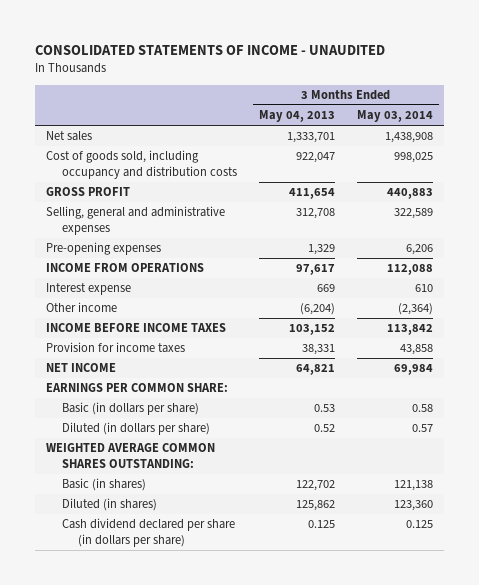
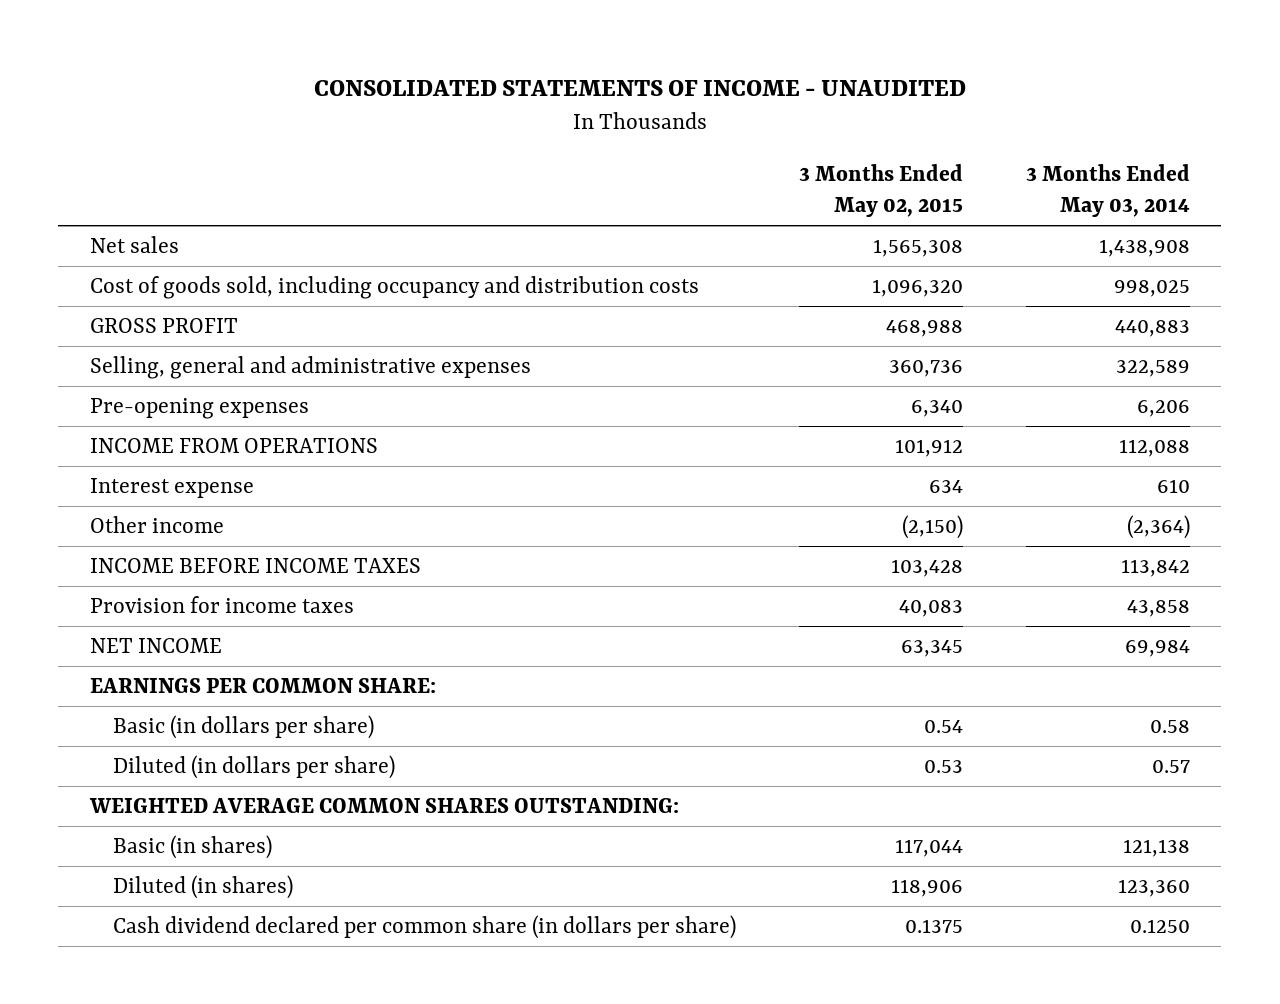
[258,110,335,123] May 04, 2013 -> none
none -> [798,164,963,218] 3 Months Ended May 02, 2015
[61,518,235,548] Cash dividend declared per share (in dollars per share) -> [112,915,736,940] Cash dividend declared per common share (in dollars per share)
[406,520,434,529] 0.125 -> [1129,919,1190,934] 0.1250

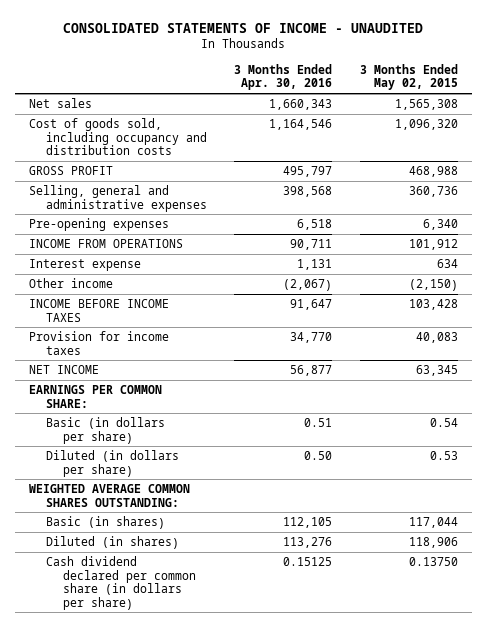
[1025,164,1190,218] 3 Months Ended May 03, 2014 -> none
none -> [234,63,333,91] 3 Months Ended Apr. 30, 2016
[904,919,963,934] 0.1375 -> [408,557,458,567] 0.13750

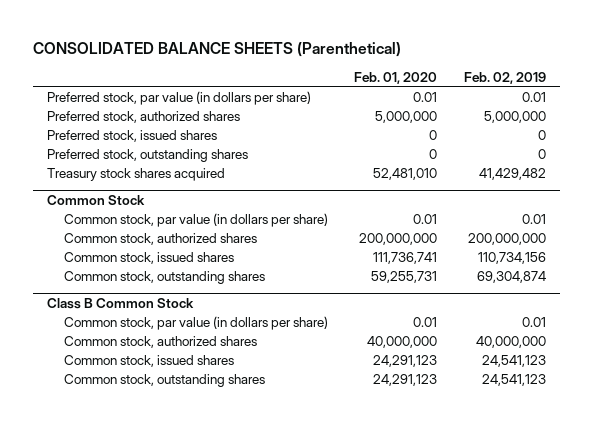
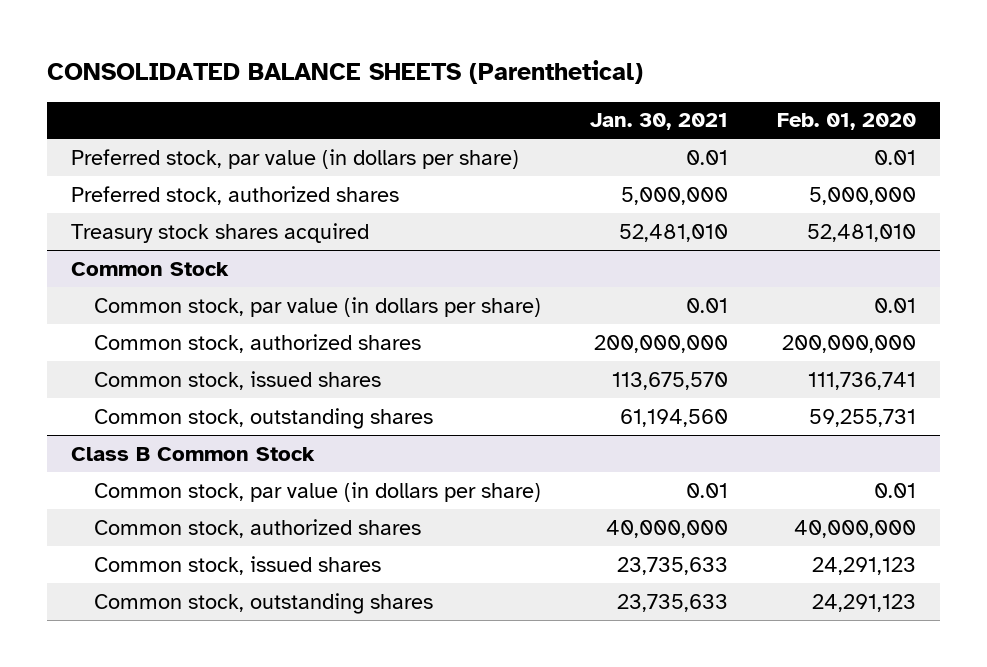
[464,71,547,84] Feb. 02, 2019 -> none
none -> [589,113,728,131] Jan. 30, 2021
[46,130,217,143] Preferred stock, issued shares -> none
[46,149,248,163] Preferred stock, outstanding shares -> none

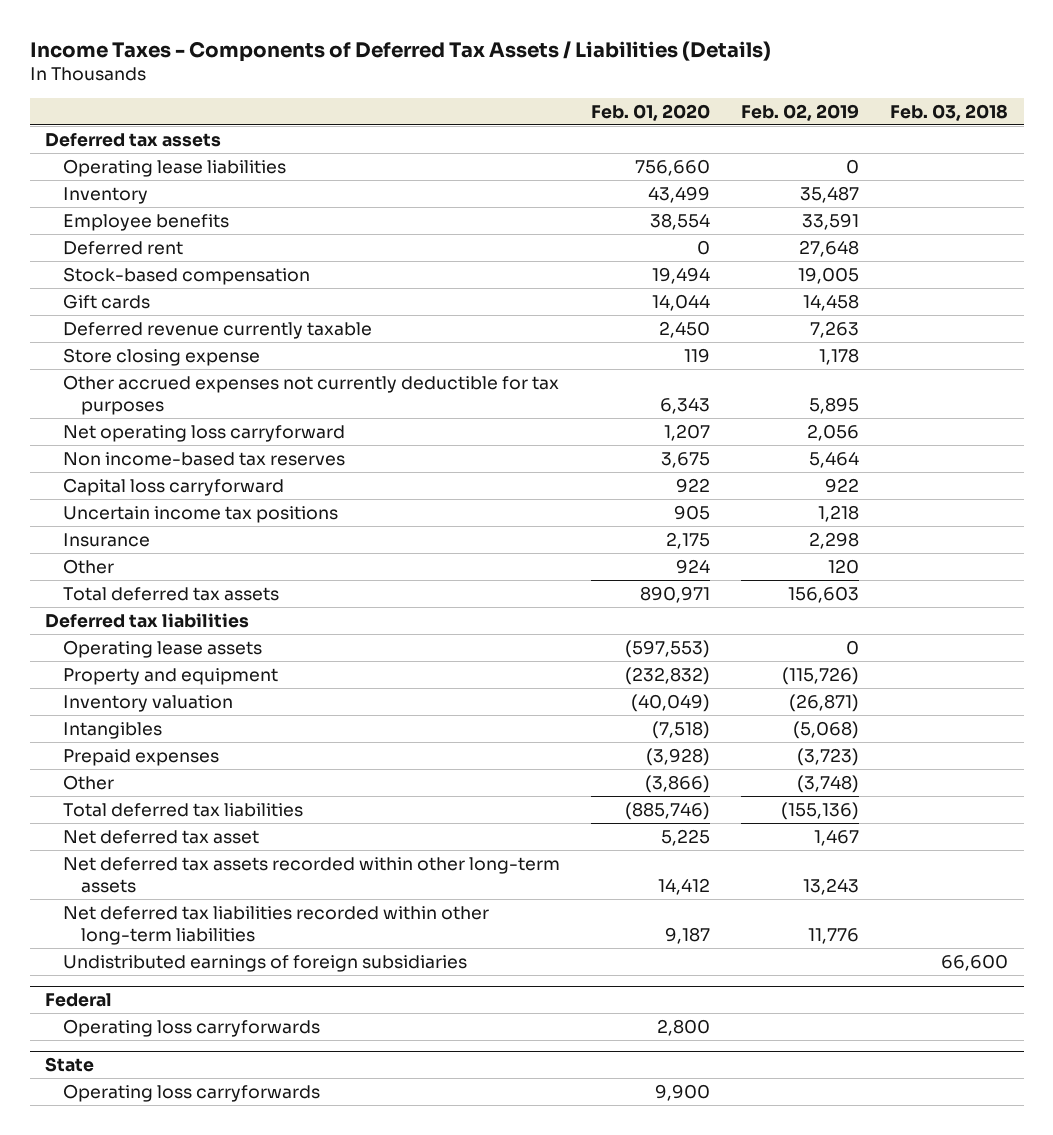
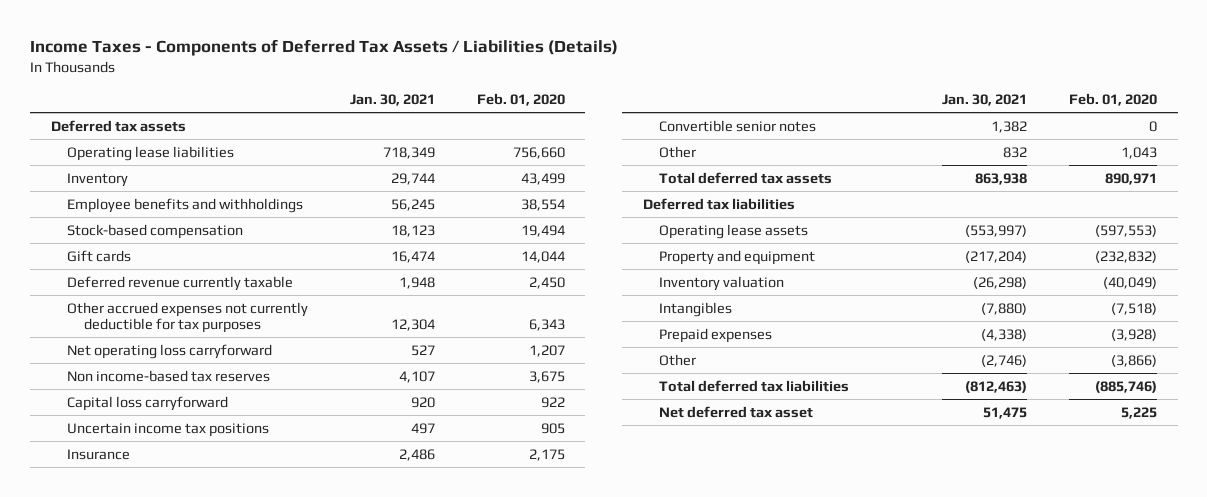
[741,103,860,121] Feb. 02, 2019 -> none
[890,103,1009,121] Feb. 03, 2018 -> none
none -> [349,94,435,107] Jan. 30, 2021
[63,240,184,255] Deferred rent -> none
[63,213,230,231] Employee benefits -> [67,197,304,213] Employee benefits and withholdings
[63,347,261,366] Store closing expense -> none
none -> [659,119,817,132] Convertible senior notes
[676,558,711,574] 924 -> [1120,146,1157,159] 1,043
[63,856,561,894] Net deferred tax assets recorded within other long-term assets -> none
[63,905,490,946] Net deferred tax liabilities recorded within other long-term liabilities -> none
[63,954,468,972] Undistributed earnings of foreign subsidiaries -> none
[45,992,113,1007] Federal -> none
[63,1018,321,1037] Operating loss carryforwards -> none
[45,1056,95,1072] State -> none
[63,1083,321,1102] Operating loss carryforwards -> none

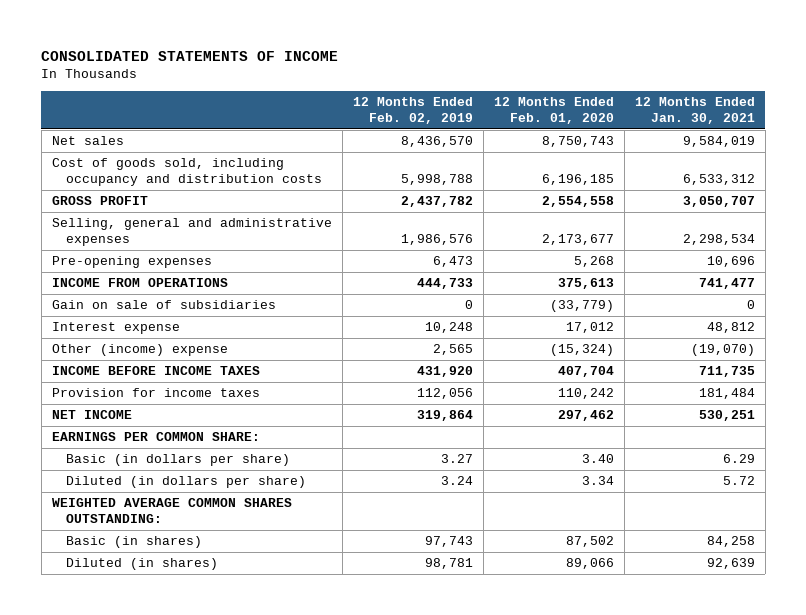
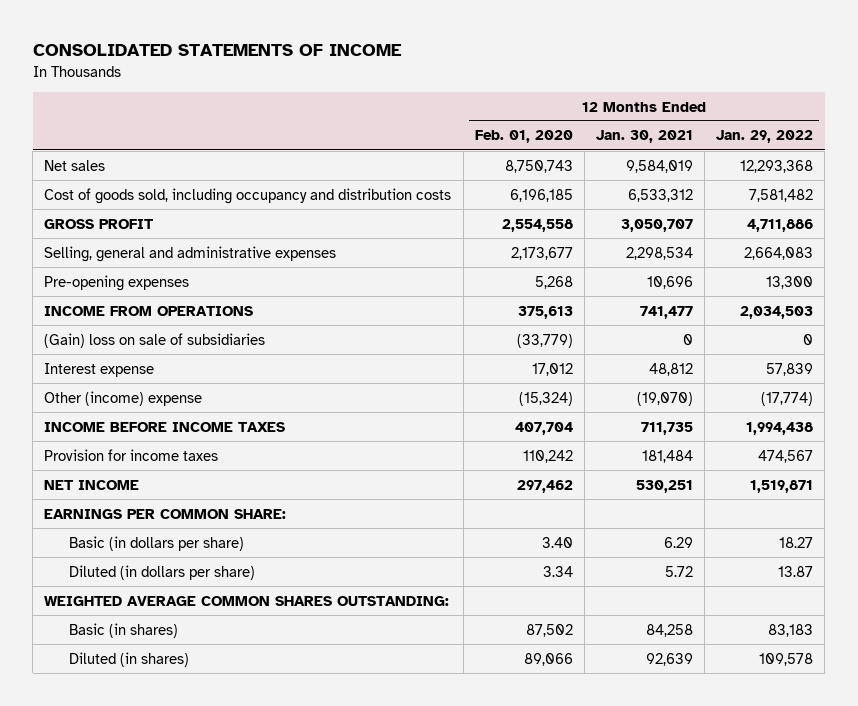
[352,97,473,125] 12 Months Ended Feb. 02, 2019 -> none
none -> [716,130,814,144] Jan. 29, 2022
[51,300,276,310] Gain on sale of subsidiaries -> [44,332,266,348] (Gain) loss on sale of subsidiaries

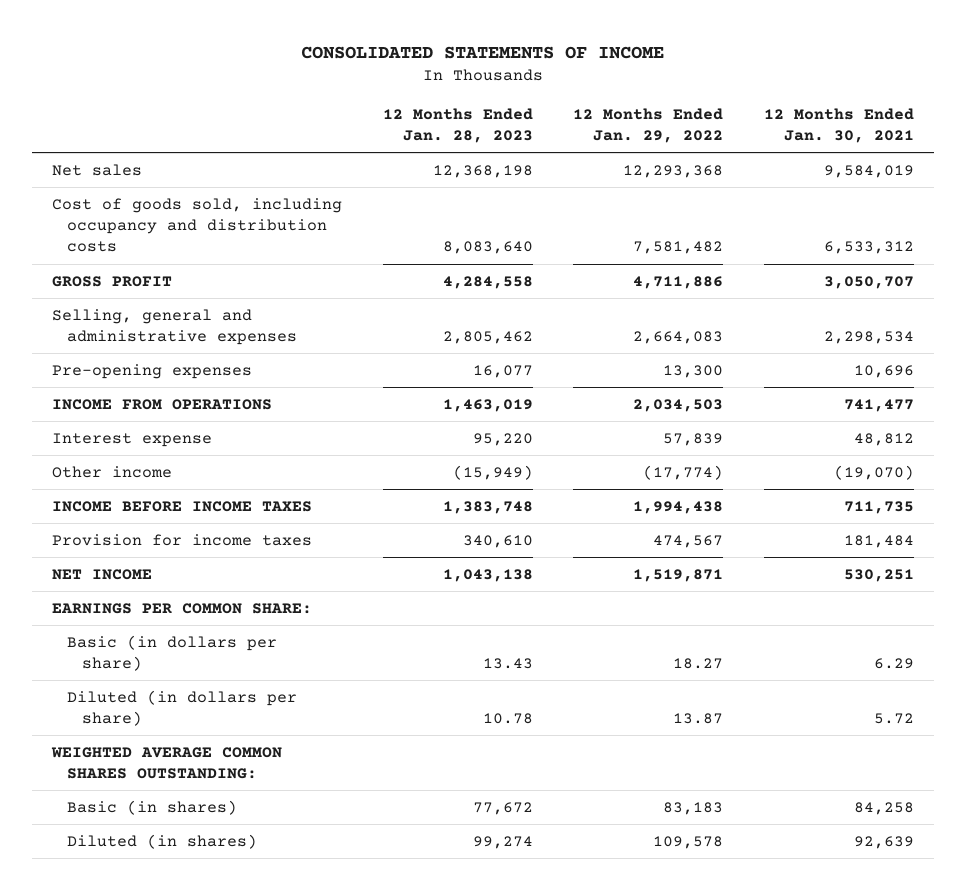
[474,130,573,144] Feb. 01, 2020 -> none
none -> [382,107,533,143] 12 Months Ended Jan. 28, 2023
[44,332,266,348] (Gain) loss on sale of subsidiaries -> none
[44,390,203,406] Other (income) expense -> [52,465,173,478] Other income

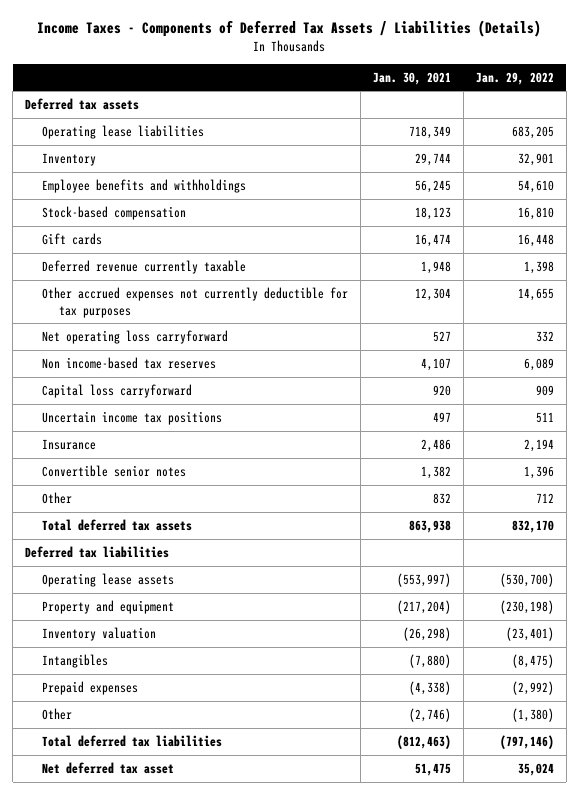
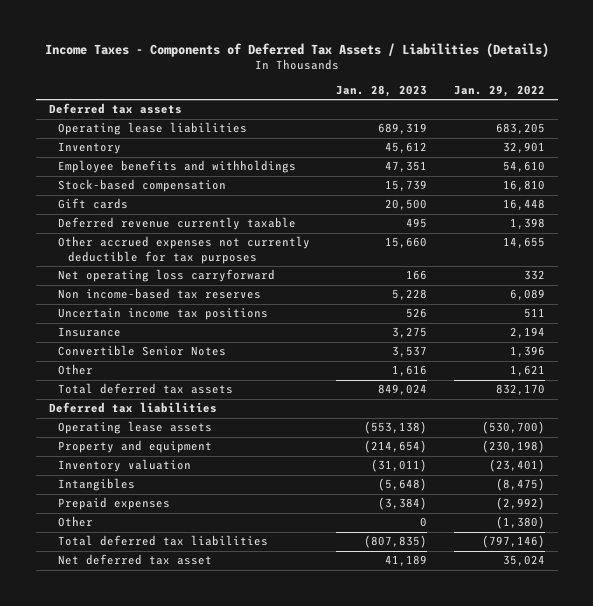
[372,71,451,85] Jan. 30, 2021 -> none
none -> [336,84,428,97] Jan. 28, 2023
[42,383,193,398] Capital loss carryforward -> none
[42,464,187,477] Convertible senior notes -> [58,345,227,357] Convertible Senior Notes
[535,492,554,503] 712 -> [509,365,545,377] 1,621

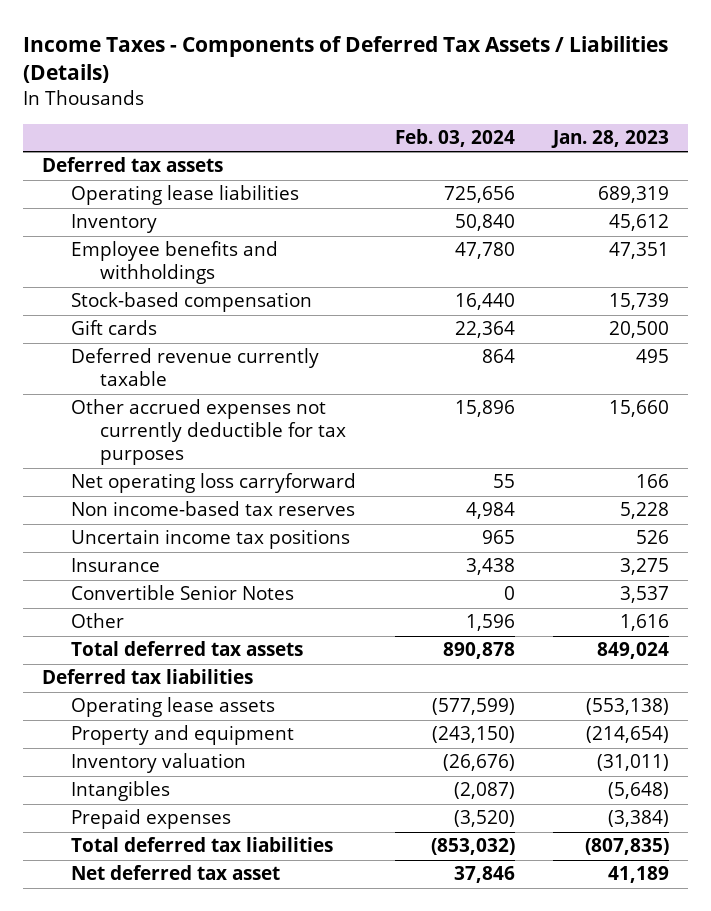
[453,84,545,97] Jan. 29, 2022 -> none
none -> [394,128,515,147] Feb. 03, 2024
[58,516,94,528] Other -> none

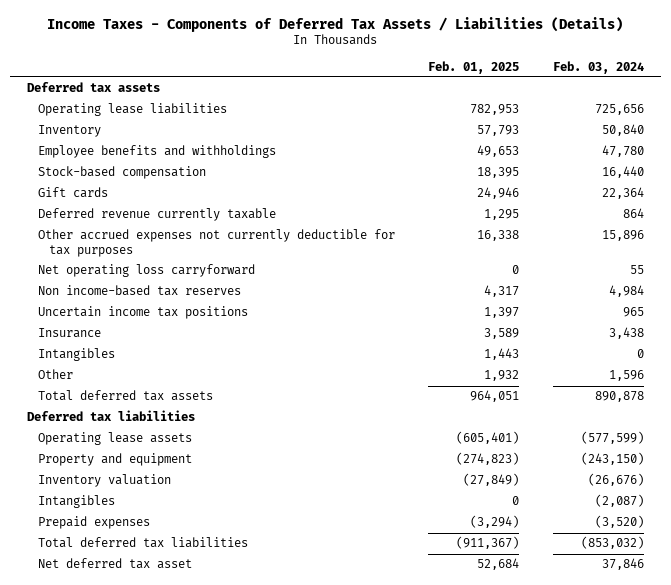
[550,129,669,148] Jan. 28, 2023 -> none
none -> [428,60,520,74] Feb. 01, 2025
[71,585,295,601] Convertible Senior Notes -> none
none -> [37,348,115,362] Intangibles

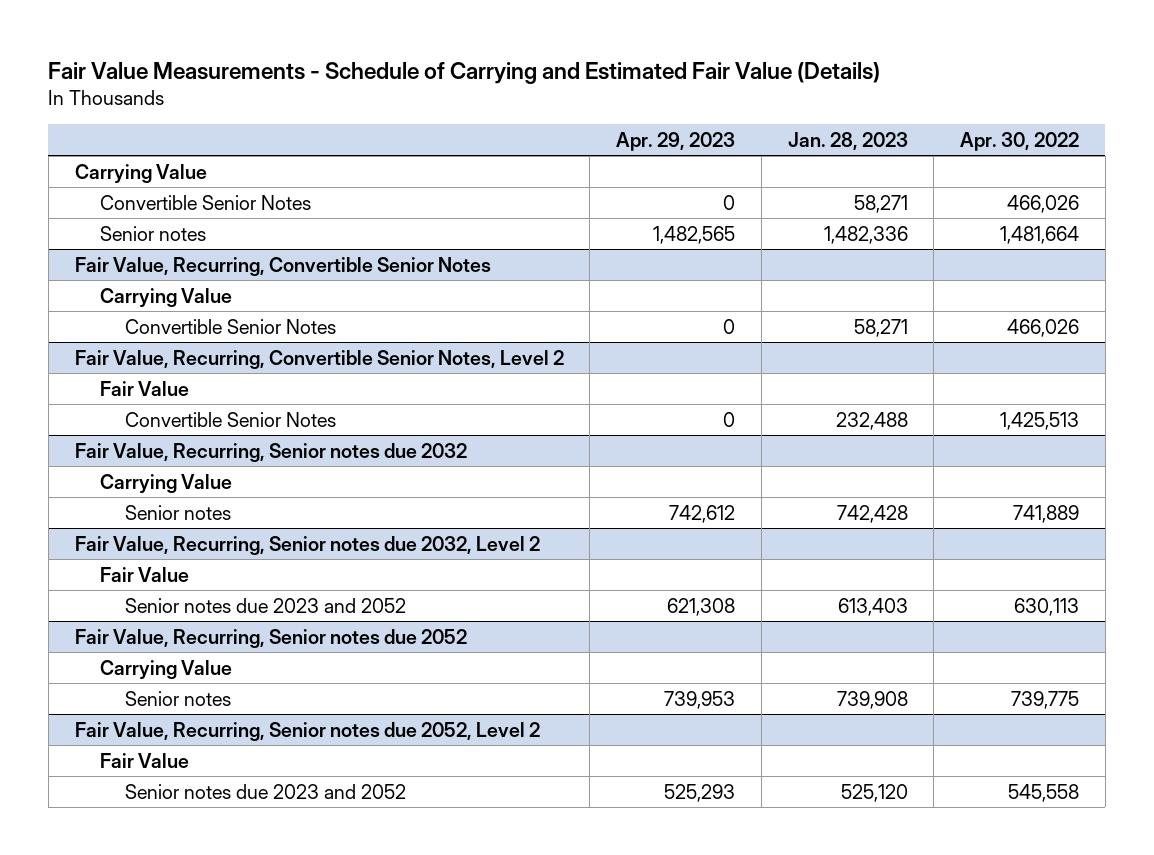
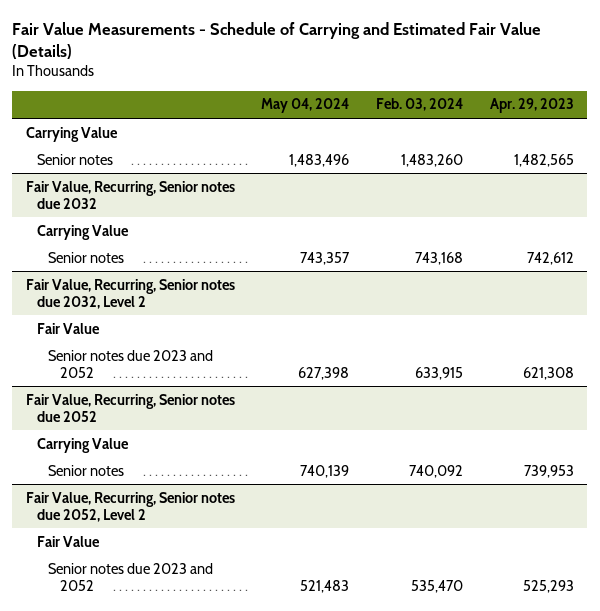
[787,131,908,150] Jan. 28, 2023 -> none
[960,131,1080,151] Apr. 30, 2022 -> none
none -> [261,98,350,114] May 04, 2024
none -> [376,98,464,112] Feb. 03, 2024
[99,194,311,210] Convertible Senior Notes -> none
[74,256,491,276] Fair Value, Recurring, Convertible Senior Notes -> none
[99,287,232,307] Carrying Value -> none
[124,318,336,334] Convertible Senior Notes -> none
[74,349,564,369] Fair Value, Recurring, Convertible Senior Notes, Level 2 -> none
[99,380,189,396] Fair Value -> none
[124,411,336,427] Convertible Senior Notes -> none

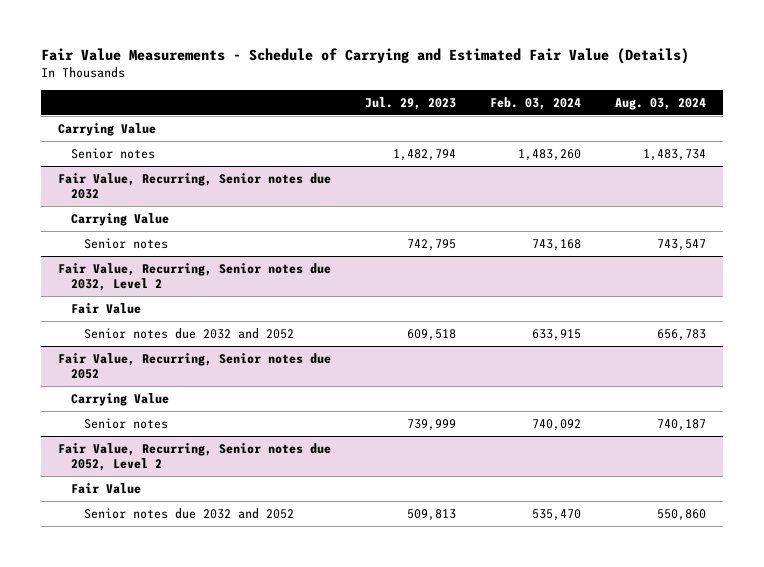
[261,98,350,114] May 04, 2024 -> none
[489,98,574,114] Apr. 29, 2023 -> none
none -> [364,96,456,110] Jul. 29, 2023
none -> [614,97,706,110] Aug. 03, 2024
[48,349,214,378] Senior notes due 2023 and 2052 -> [83,327,294,339] Senior notes due 2032 and 2052
[48,562,214,591] Senior notes due 2023 and 2052 -> [83,507,294,519] Senior notes due 2032 and 2052

